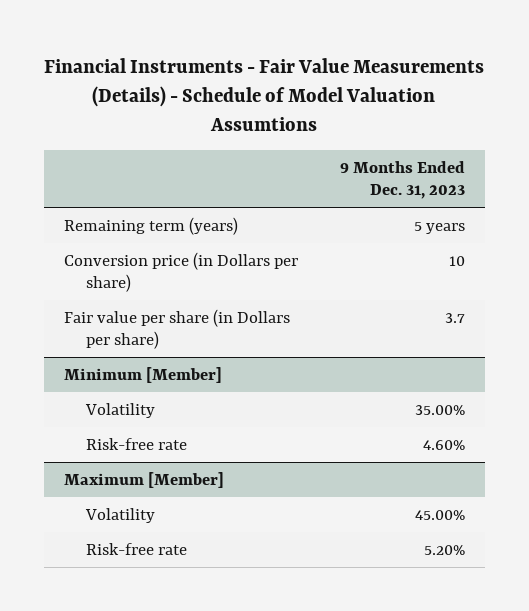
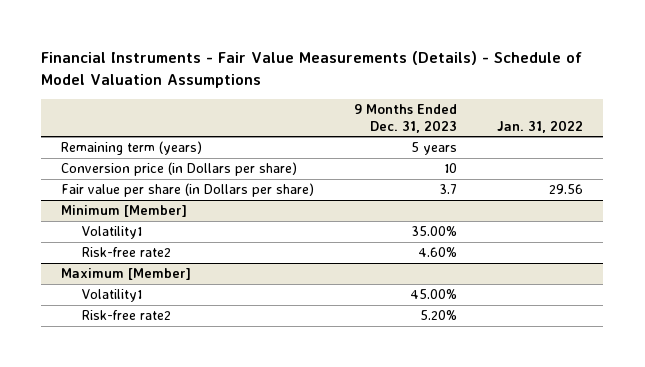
[44,58,485,132] Financial Instruments - Fair Value Measurements (Details) - Schedule of Model Valuation Assumtions -> [41,50,583,88] Financial Instruments - Fair Value Measurements (Details) - Schedule of Model Valuation Assumptions
none -> [497,119,584,133] Jan. 31, 2022
[85,402,156,418] Volatility -> [81,226,142,240] Volatility1
[86,437,188,450] Risk-free rate -> [81,247,171,258] Risk-free rate2
[85,507,156,523] Volatility -> [81,289,142,303] Volatility1
[86,542,188,555] Risk-free rate -> [81,310,171,321] Risk-free rate2

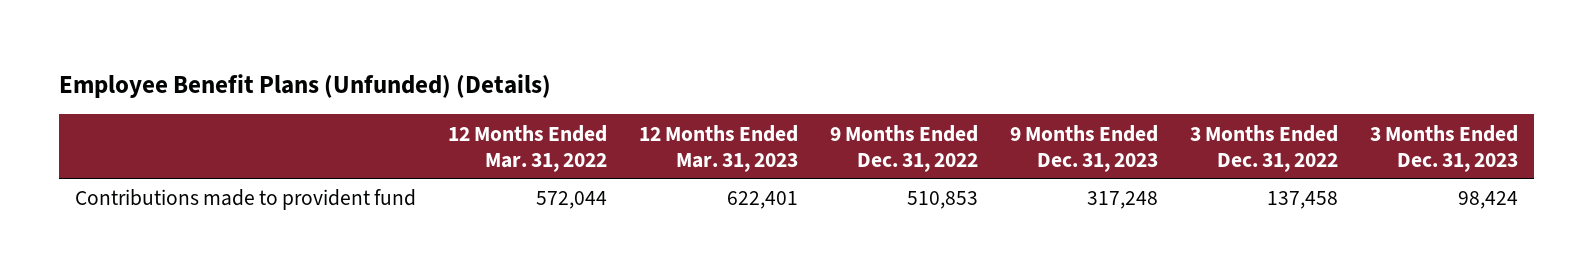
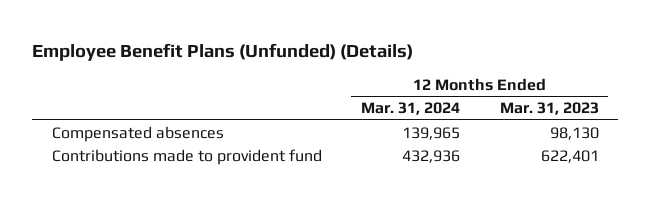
[448,124,608,172] 12 Months Ended Mar. 31, 2022 -> none
[829,124,978,172] 9 Months Ended Dec. 31, 2022 -> none
[1009,124,1158,172] 9 Months Ended Dec. 31, 2023 -> none
[1189,124,1338,172] 3 Months Ended Dec. 31, 2022 -> none
[1369,124,1518,172] 3 Months Ended Dec. 31, 2023 -> none
none -> [361,102,461,116] Mar. 31, 2024
none -> [51,125,224,142] Compensated absences

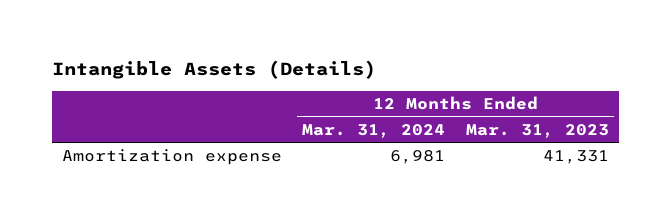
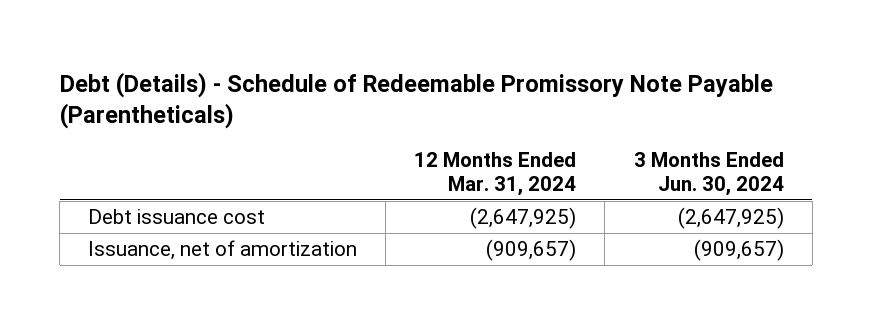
[51,60,376,80] Intangible Assets (Details) -> [59,71,773,130] Debt (Details) - Schedule of Redeemable Promissory Note Payable (Parentheticals)
[465,123,609,138] Mar. 31, 2023 -> none
none -> [633,152,784,197] 3 Months Ended Jun. 30, 2024
none -> [88,209,266,225] Debt issuance cost
[61,149,282,166] Amortization expense -> [88,240,358,261] Issuance, net of amortization
[390,150,446,165] 6,981 -> [486,239,577,262] (909,657)

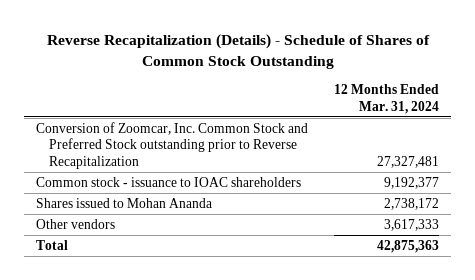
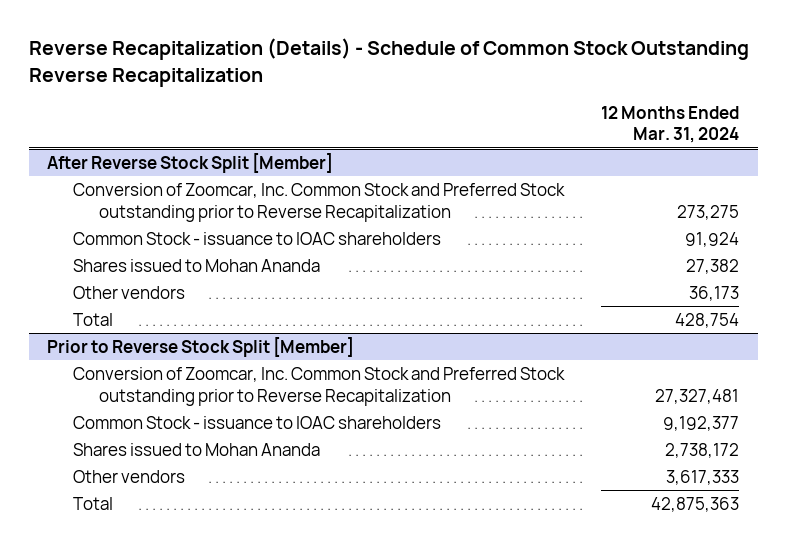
[46,33,430,69] Reverse Recapitalization (Details) - Schedule of Shares of Common Stock Outstanding -> [28,38,749,87] Reverse Recapitalization (Details) - Schedule of Common Stock Outstanding Reverse Recapitalization
none -> [47,152,334,173] After Reverse Stock Split [Member]
none -> [72,182,565,222] Conversion of Zoomcar, Inc. Common Stock and Preferred Stock outstanding prior to Reverse Recapitalization
none -> [72,231,441,245] Common Stock - issuance to IOAC shareholders
none -> [72,258,320,272] Shares issued to Mohan Ananda
none -> [72,285,185,299] Other vendors
none -> [72,312,113,326] Total
none -> [47,336,355,357] Prior to Reverse Stock Split [Member]
[36,176,302,187] Common stock - issuance to IOAC shareholders -> [72,415,441,429] Common Stock - issuance to IOAC shareholders

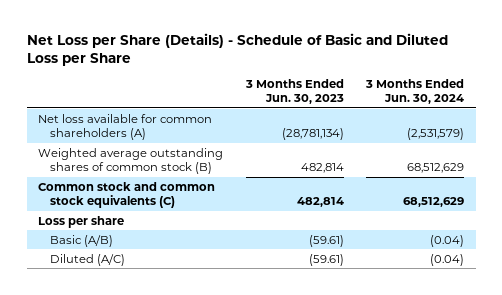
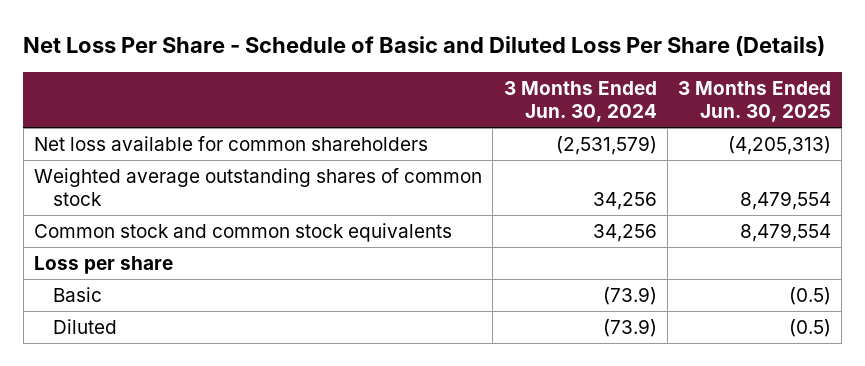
[26,32,448,66] Net Loss per Share (Details) - Schedule of Basic and Diluted Loss per Share -> [23,35,826,56] Net Loss Per Share - Schedule of Basic and Diluted Loss Per Share (Details)
[244,78,344,105] 3 Months Ended Jun. 30, 2023 -> none
none -> [678,80,832,123] 3 Months Ended Jun. 30, 2025
[38,113,213,140] Net loss available for common shareholders (A) -> [34,135,429,151] Net loss available for common shareholders
[38,147,224,174] Weighted average outstanding shares of common stock (B) -> [34,167,483,207] Weighted average outstanding shares of common stock
[407,162,465,173] 68,512,629 -> [592,192,657,211] 34,256
[38,181,216,208] Common stock and common stock equivalents (C) -> [34,222,453,242] Common stock and common stock equivalents
[403,196,465,207] 68,512,629 -> [592,223,657,242] 34,256
[49,234,113,247] Basic (A/B) -> [53,286,103,302] Basic
[430,234,465,247] (0.04) -> [602,286,657,305] (73.9)
[49,253,125,266] Diluted (A/C) -> [53,318,118,334] Diluted
[430,253,465,266] (0.04) -> [602,318,657,337] (73.9)

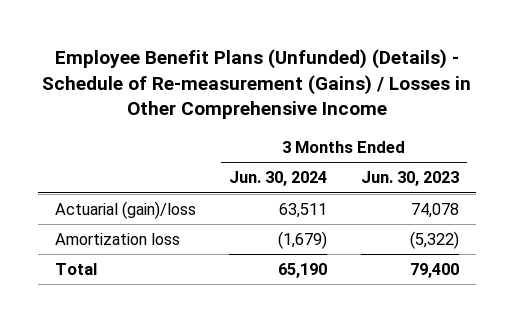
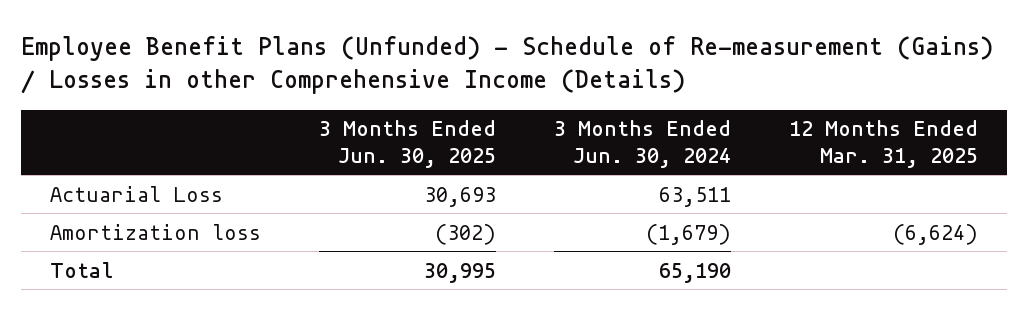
[41,48,471,120] Employee Benefit Plans (Unfunded) (Details) - Schedule of Re-measurement (Gains) / Losses in Other Comprehensive Income -> [21,35,994,95] Employee Benefit Plans (Unfunded) - Schedule of Re-measurement (Gains) / Losses in other Comprehensive Income (Details)
[361,171,460,187] Jun. 30, 2023 -> none
none -> [319,120,497,168] 3 Months Ended Jun. 30, 2025
none -> [788,120,978,168] 12 Months Ended Mar. 31, 2025
[54,201,196,220] Actuarial (gain)/loss -> [50,185,224,202] Actuarial Loss

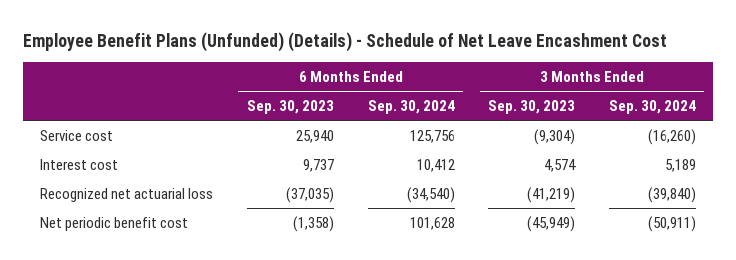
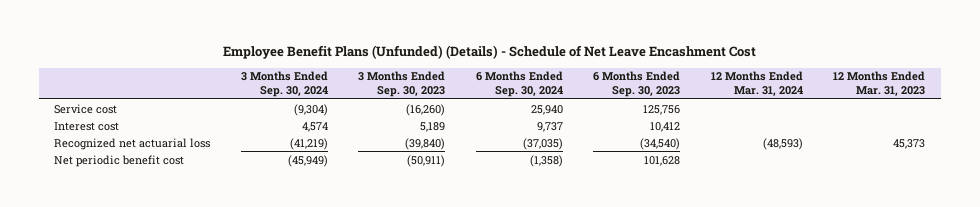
none -> [710,71,803,97] 12 Months Ended Mar. 31, 2024
none -> [833,71,926,97] 12 Months Ended Mar. 31, 2023
[295,129,334,143] 25,940 -> [643,104,681,115] 125,756
[409,129,455,143] 125,756 -> [530,104,563,115] 25,940
[534,128,576,145] (9,304) -> [406,103,446,116] (16,260)
[647,128,696,145] (16,260) -> [293,103,328,116] (9,304)
[302,158,334,172] 9,737 -> [650,121,681,132] 10,412
[416,158,455,172] 10,412 -> [536,121,563,132] 9,737
[544,158,577,172] 4,574 -> [420,121,446,132] 5,189
[664,158,696,172] 5,189 -> [301,121,328,132] 4,574
[285,186,334,203] (37,035) -> [640,137,681,150] (34,540)
[406,186,455,203] (34,540) -> [522,137,563,150] (37,035)
[527,186,576,203] (41,219) -> [405,137,446,150] (39,840)
[647,186,696,203] (39,840) -> [289,137,328,150] (41,219)
[292,215,334,232] (1,358) -> [644,155,681,166] 101,628
[409,216,455,230] 101,628 -> [529,154,563,167] (1,358)
[527,215,576,232] (45,949) -> [407,154,446,167] (50,911)
[647,215,696,232] (50,911) -> [287,154,328,167] (45,949)

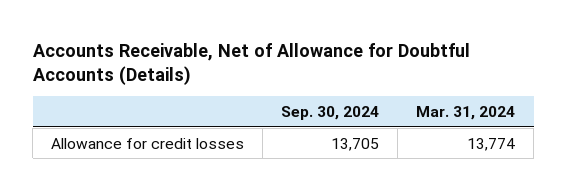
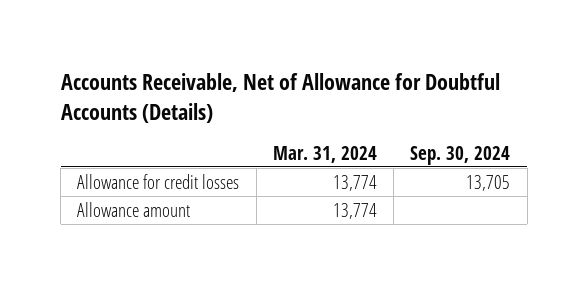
none -> [77,201,191,217] Allowance amount

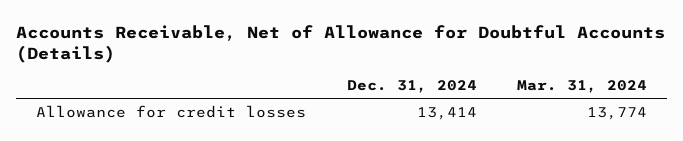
[410,145,511,165] Sep. 30, 2024 -> none
none -> [346,80,477,94] Dec. 31, 2024
[77,201,191,217] Allowance amount -> none

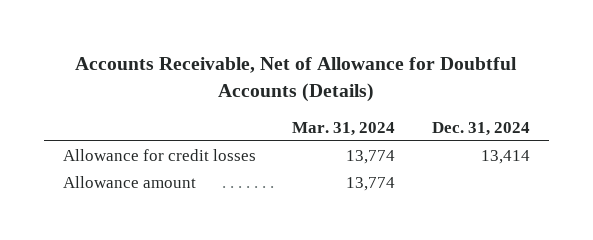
none -> [62,175,196,188] Allowance amount

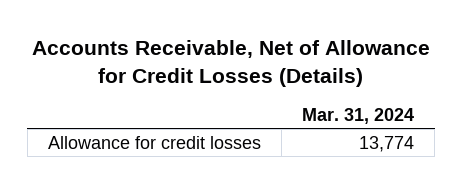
[75,57,518,102] Accounts Receivable, Net of Allowance for Doubtful Accounts (Details) -> [31,40,430,88] Accounts Receivable, Net of Allowance for Credit Losses (Details)
[432,121,531,136] Dec. 31, 2024 -> none
[62,175,196,188] Allowance amount -> none

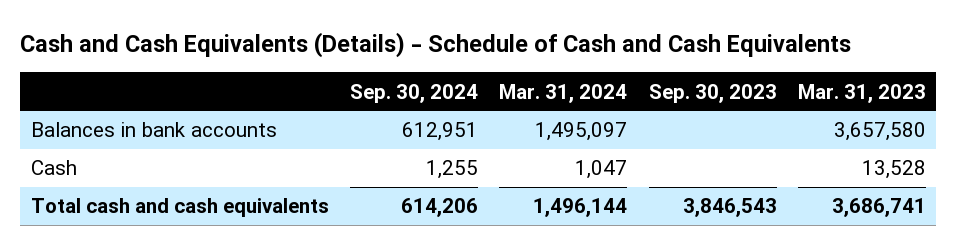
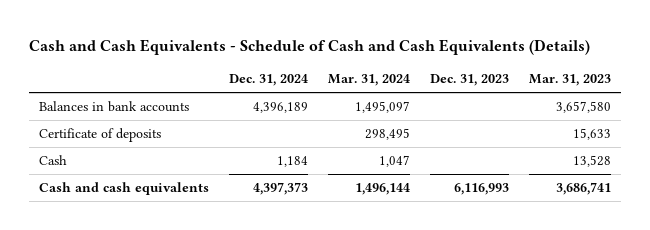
[20,31,852,58] Cash and Cash Equivalents (Details) - Schedule of Cash and Cash Equivalents -> [29,38,591,55] Cash and Cash Equivalents - Schedule of Cash and Cash Equivalents (Details)
[350,83,479,103] Sep. 30, 2024 -> none
[648,83,777,103] Sep. 30, 2023 -> none
none -> [229,73,309,86] Dec. 31, 2024
none -> [430,73,510,86] Dec. 31, 2023
none -> [39,128,162,143] Certificate of deposits
[30,198,329,218] Total cash and cash equivalents -> [39,182,210,196] Cash and cash equivalents

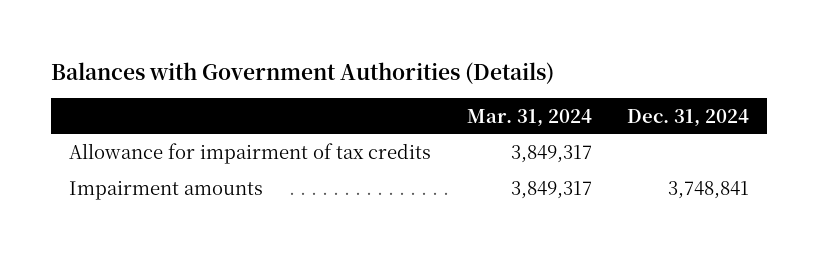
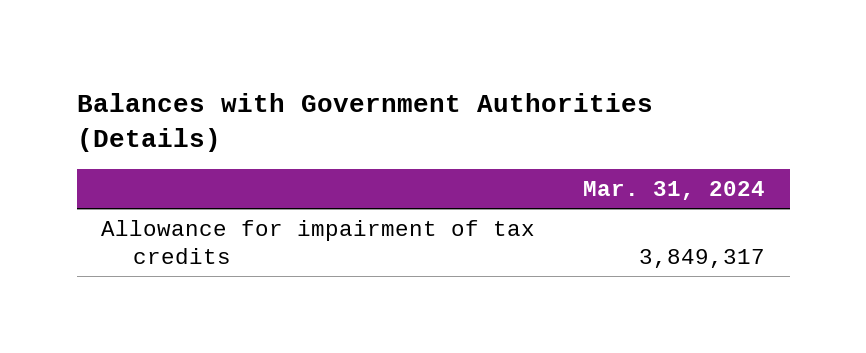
[627,108,750,127] Dec. 31, 2024 -> none
[69,180,264,201] Impairment amounts -> none

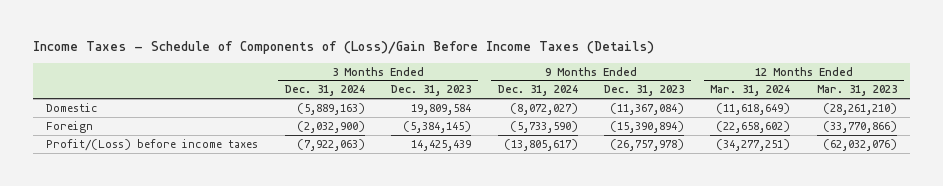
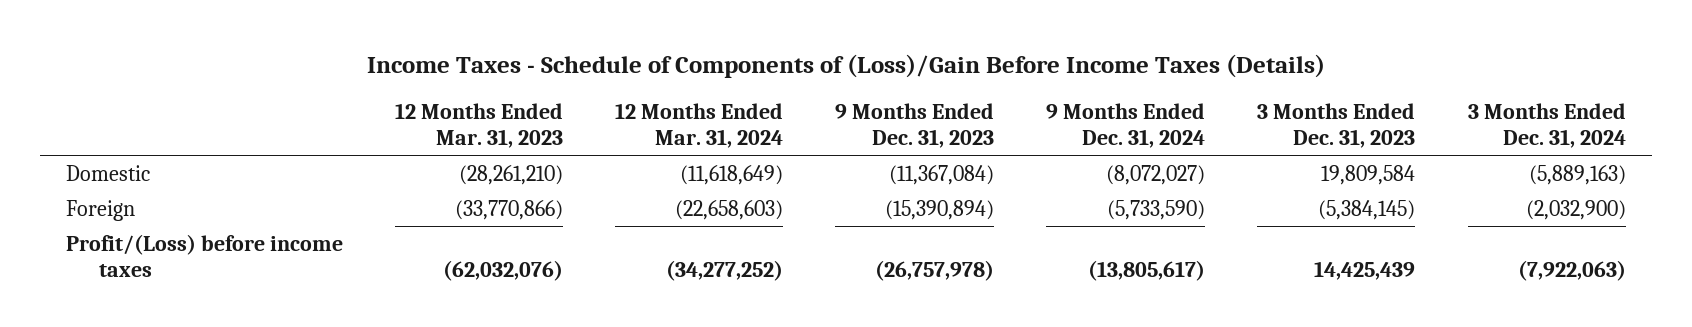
[716,120,791,133] (22,658,602) -> [675,199,784,220] (22,658,603)
[716,138,791,151] (34,277,251) -> [666,259,784,281] (34,277,252)

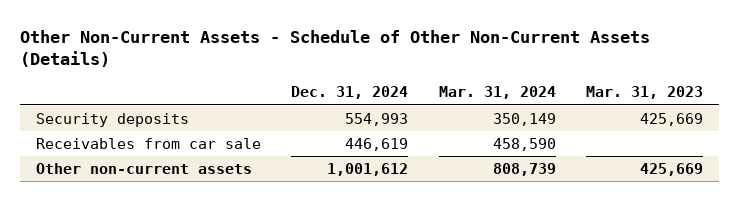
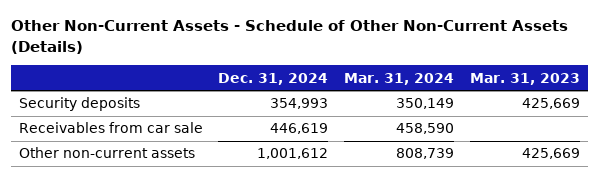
[345,112,409,126] 554,993 -> [270,98,329,110] 354,993

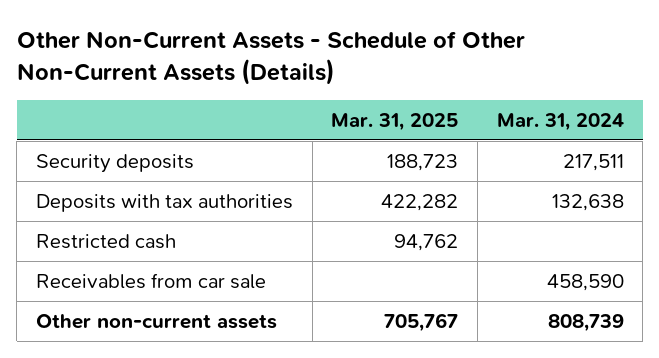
[218,72,329,85] Dec. 31, 2024 -> none
[470,72,581,85] Mar. 31, 2023 -> none
none -> [331,112,459,131] Mar. 31, 2025
[396,98,455,110] 350,149 -> [562,153,624,171] 217,511
none -> [35,193,293,212] Deposits with tax authorities
none -> [35,233,176,249] Restricted cash

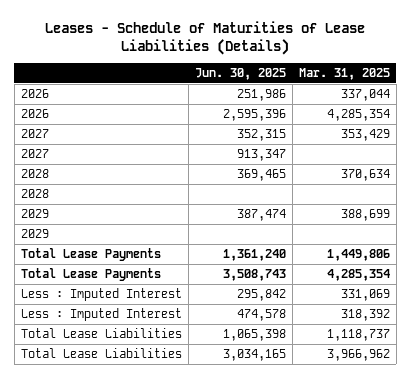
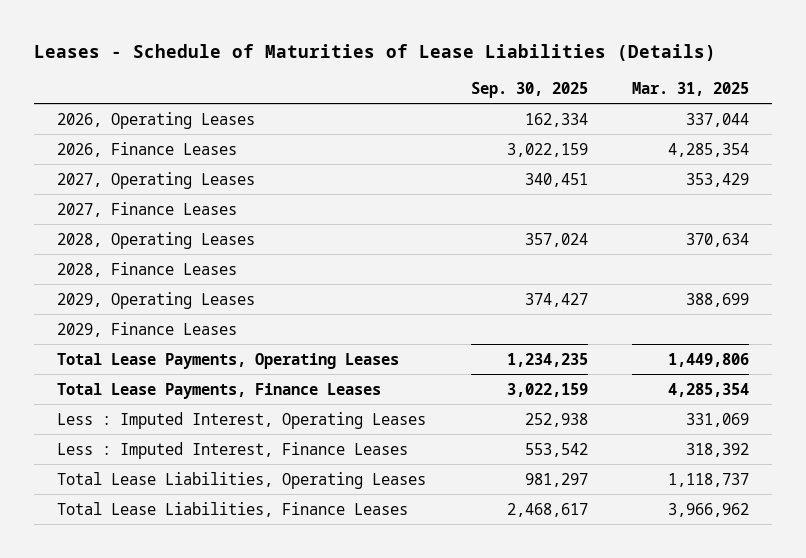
[194,67,286,80] Jun. 30, 2025 -> none
none -> [470,81,588,98] Sep. 30, 2025
[20,89,49,99] 2026 -> [56,111,255,129] 2026, Operating Leases
[20,109,49,119] 2026 -> [56,141,237,157] 2026, Finance Leases
[20,129,49,139] 2027 -> [56,171,255,189] 2027, Operating Leases
[20,149,49,159] 2027 -> [56,201,237,217] 2027, Finance Leases
[20,169,49,179] 2028 -> [56,231,255,249] 2028, Operating Leases
[20,189,49,199] 2028 -> [56,261,237,277] 2028, Finance Leases
[20,209,49,219] 2029 -> [56,291,255,309] 2029, Operating Leases
[20,229,49,239] 2029 -> [56,321,237,337] 2029, Finance Leases
[20,248,161,262] Total Lease Payments -> [56,352,399,369] Total Lease Payments, Operating Leases
[20,268,161,282] Total Lease Payments -> [56,382,381,399] Total Lease Payments, Finance Leases
[20,288,182,302] Less : Imputed Interest -> [56,411,426,429] Less : Imputed Interest, Operating Leases
[20,308,182,322] Less : Imputed Interest -> [56,441,408,459] Less : Imputed Interest, Finance Leases
[20,328,182,339] Total Lease Liabilities -> [56,471,426,489] Total Lease Liabilities, Operating Leases
[20,348,182,359] Total Lease Liabilities -> [56,501,408,517] Total Lease Liabilities, Finance Leases

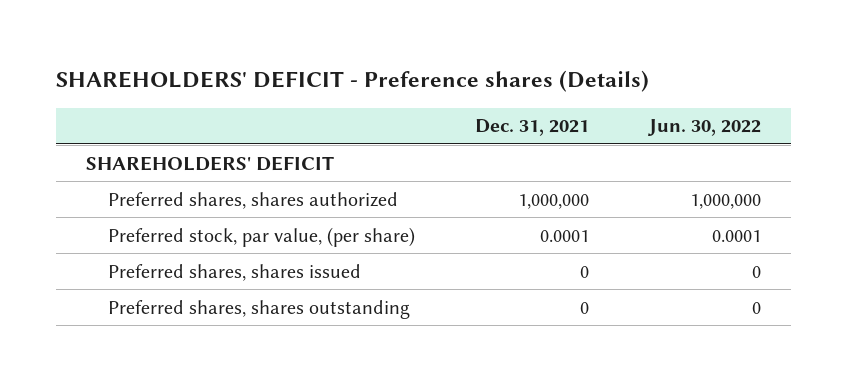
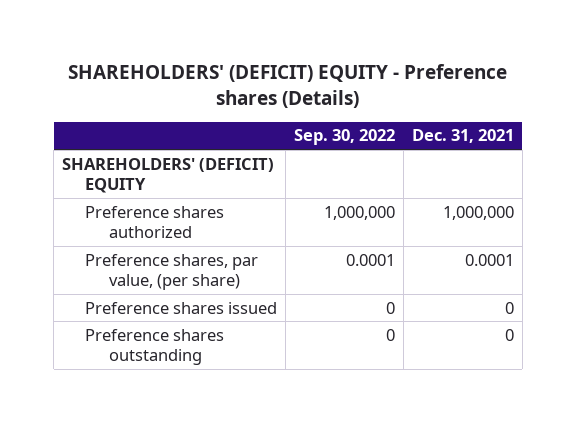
[56,70,650,93] SHAREHOLDERS' DEFICIT - Preference shares (Details) -> [67,64,507,109] SHAREHOLDERS' (DEFICIT) EQUITY - Preference shares (Details)
[646,119,761,137] Jun. 30, 2022 -> none
none -> [294,129,396,146] Sep. 30, 2022
[85,155,334,171] SHAREHOLDERS' DEFICIT -> [61,157,274,194] SHAREHOLDERS' (DEFICIT) EQUITY
[108,191,399,209] Preferred shares, shares authorized -> [85,205,225,239] Preference shares authorized
[108,226,416,247] Preferred stock, par value, (per share) -> [85,253,259,291] Preference shares, par value, (per share)
[108,263,362,281] Preferred shares, shares issued -> [85,301,278,314] Preference shares issued
[108,299,411,319] Preferred shares, shares outstanding -> [85,328,225,366] Preference shares outstanding

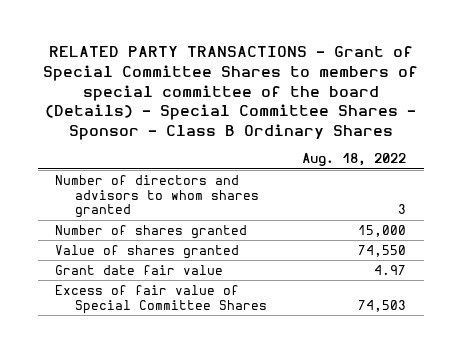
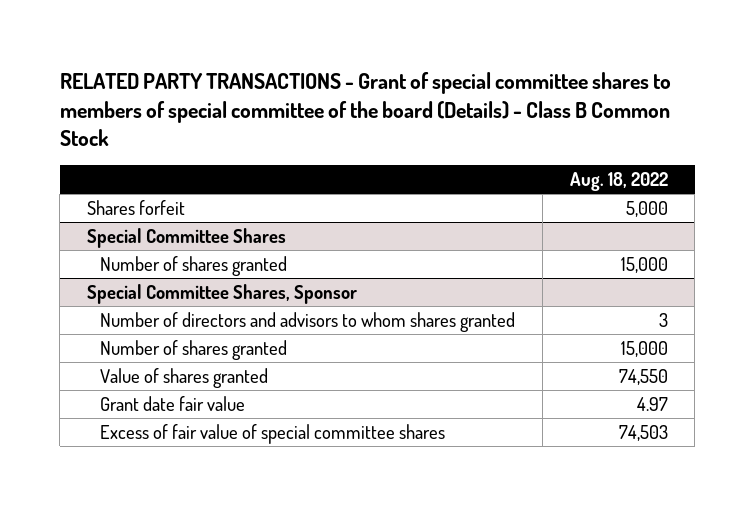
[42,46,418,140] RELATED PARTY TRANSACTIONS - Grant of Special Committee Shares to members of special committee of the board (Details) - Special Committee Shares - Sponsor - Class B Ordinary Shares -> [59,71,671,147] RELATED PARTY TRANSACTIONS - Grant of special committee shares to members of special committee of the board (Details) - Class B Common Stock
none -> [86,199,185,215] Shares forfeit
none -> [86,227,286,248] Special Committee Shares
none -> [100,255,288,276] Number of shares granted
none -> [86,283,357,304] Special Committee Shares, Sponsor
[55,284,268,314] Excess of fair value of Special Committee Shares -> [100,423,446,444] Excess of fair value of special committee shares

